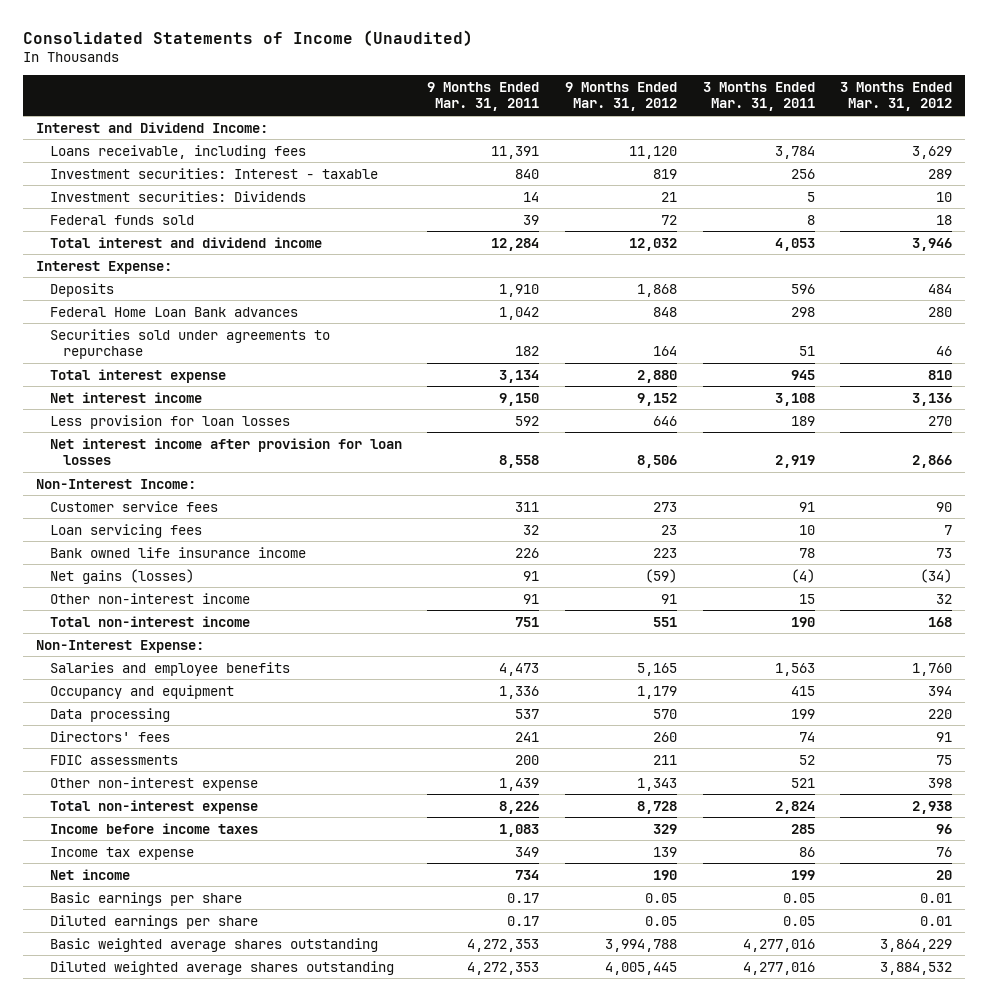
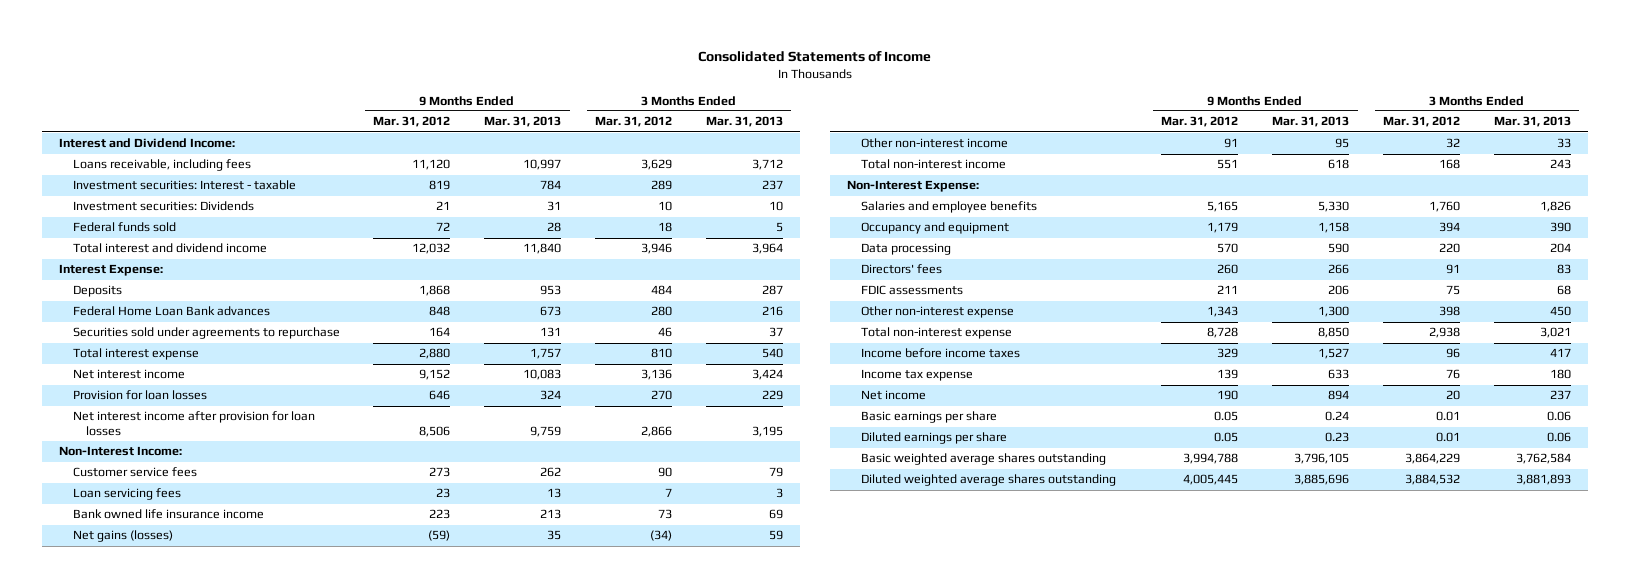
[23,30,474,47] Consolidated Statements of Income (Unaudited) -> [698,51,932,63] Consolidated Statements of Income
[427,81,540,112] 9 Months Ended Mar. 31, 2011 -> none
[702,81,815,112] 3 Months Ended Mar. 31, 2011 -> none
none -> [484,116,562,128] Mar. 31, 2013
none -> [705,116,783,128] Mar. 31, 2013
[49,414,290,429] Less provision for loan losses -> [72,390,207,401] Provision for loan losses

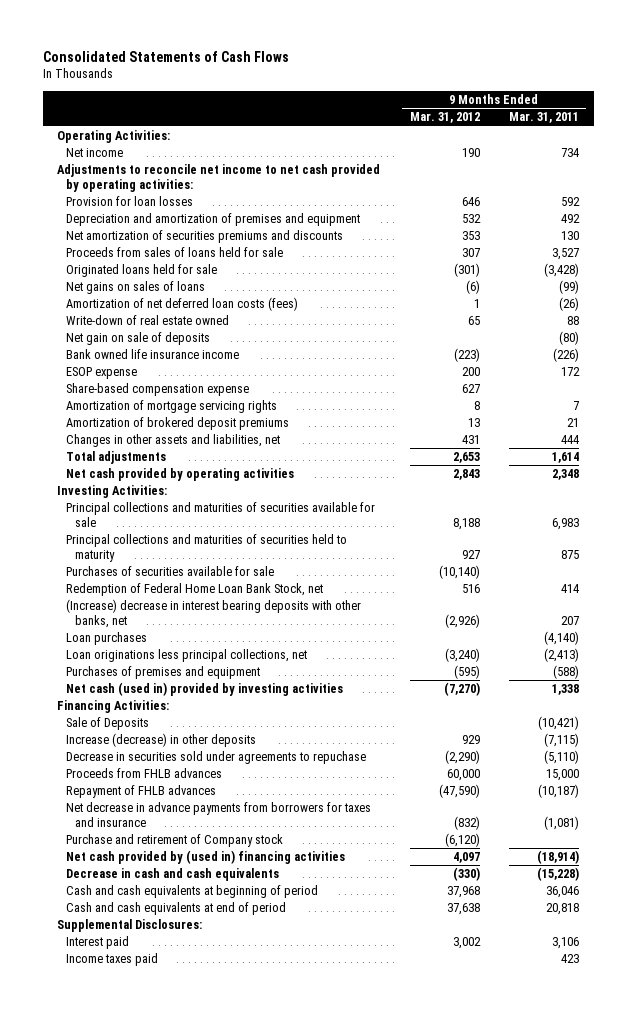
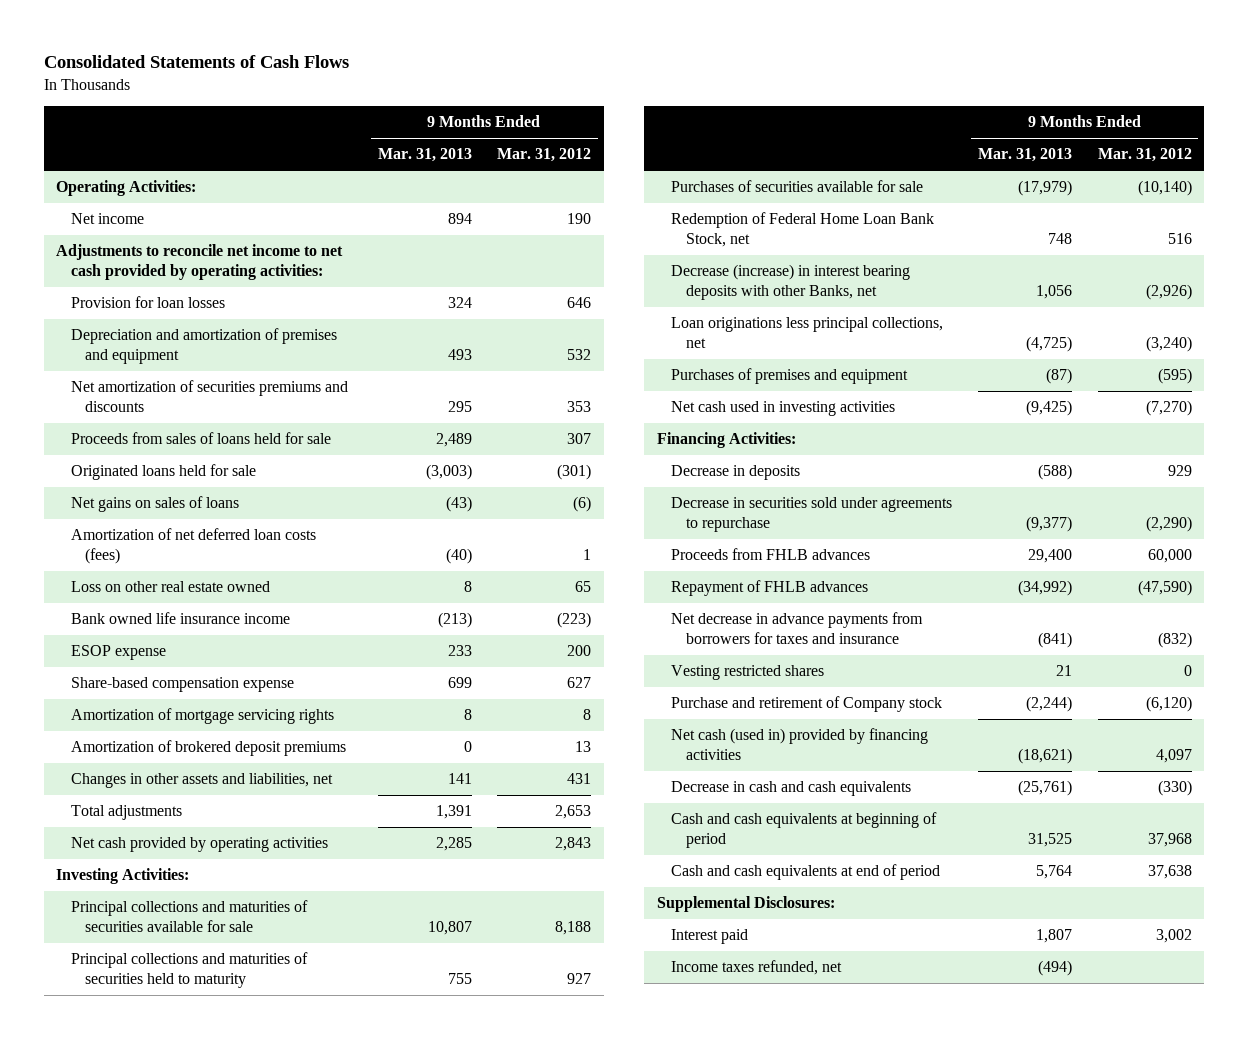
[509,112,580,124] Mar. 31, 2011 -> none
none -> [377,148,472,163] Mar. 31, 2013
[66,332,211,346] Net gain on sale of deposits -> none
[66,315,230,326] Write-down of real estate owned -> [70,581,270,593] Loss on other real estate owned
[66,632,148,646] Loan purchases -> none
[66,599,362,628] (Increase) decrease in interest bearing deposits with other banks, net -> [671,264,911,301] Decrease (increase) in interest bearing deposits with other Banks, net
[66,682,344,697] Net cash (used in) provided by investing activities -> [671,401,896,417] Net cash used in investing activities
[66,717,150,731] Sale of Deposits -> none
[66,733,257,748] Increase (decrease) in other deposits -> [671,465,801,481] Decrease in deposits
[66,751,367,765] Decrease in securities sold under agreements to repuchase -> [671,497,953,533] Decrease in securities sold under agreements to repurchase
none -> [671,665,825,681] Vesting restricted shares
[66,850,346,865] Net cash provided by (used in) financing activities -> [671,728,929,761] Net cash (used in) provided by financing activities
[66,953,159,967] Income taxes paid -> [671,960,843,976] Income taxes refunded, net

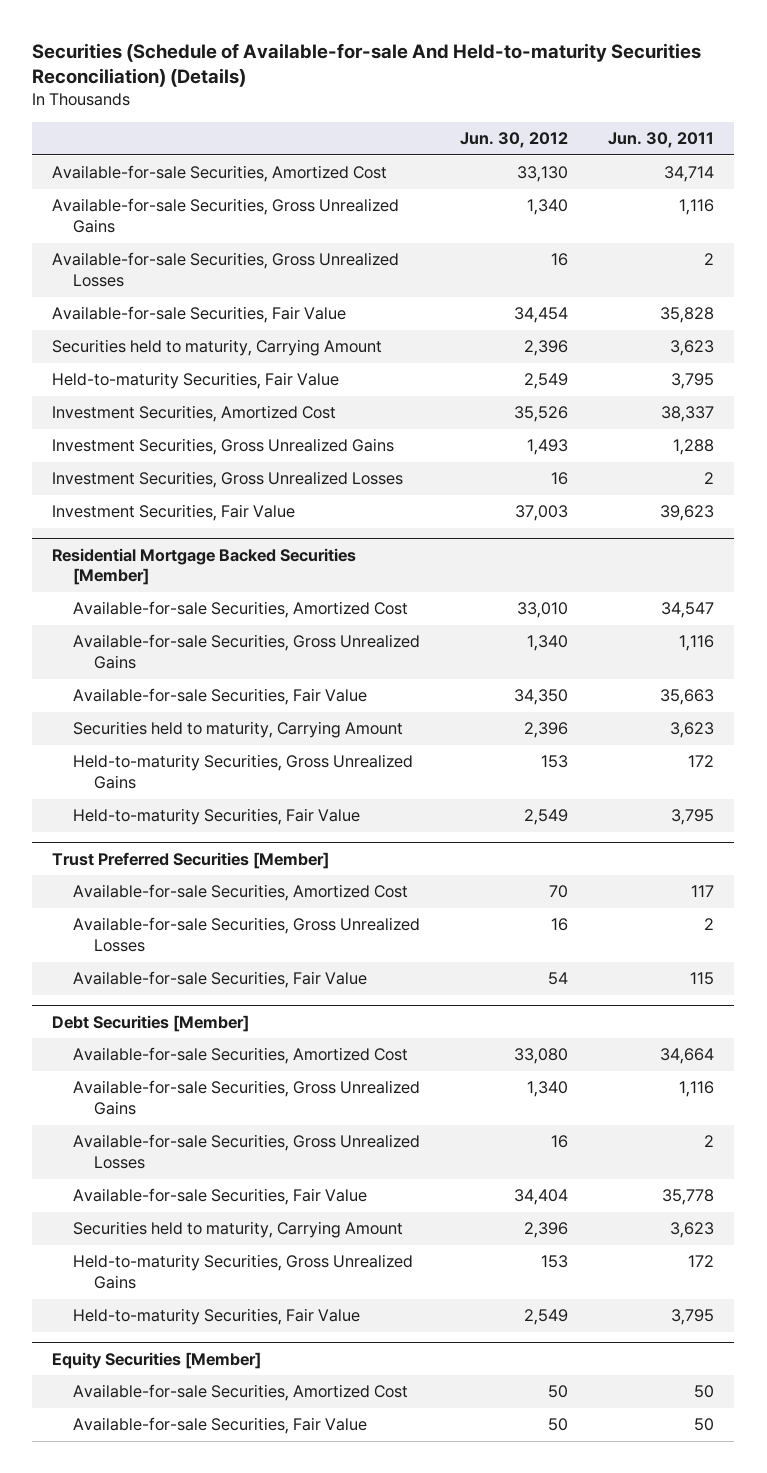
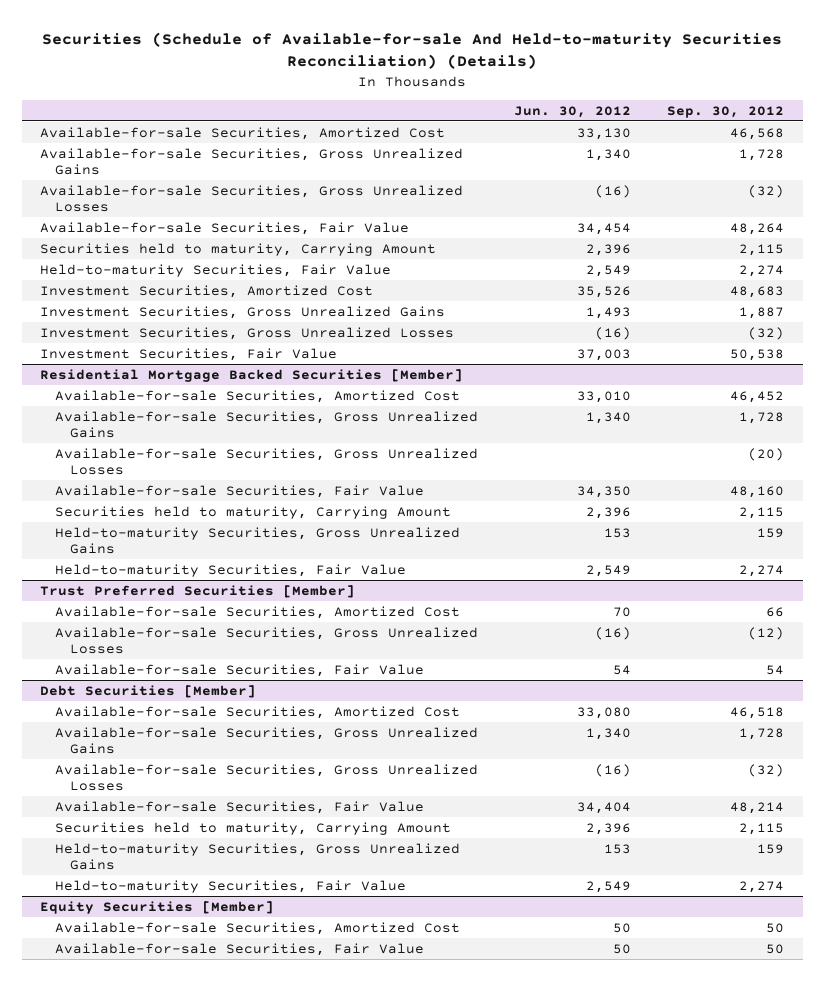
[608,131,715,148] Jun. 30, 2011 -> none
none -> [667,105,785,118] Sep. 30, 2012
[551,253,569,267] 16 -> [595,184,632,198] (16)
[551,472,569,486] 16 -> [595,326,632,340] (16)
none -> [55,447,479,476] Available-for-sale Securities, Gross Unrealized Losses
[551,918,569,932] 16 -> [595,626,632,640] (16)
[551,1135,569,1149] 16 -> [595,763,632,777] (16)

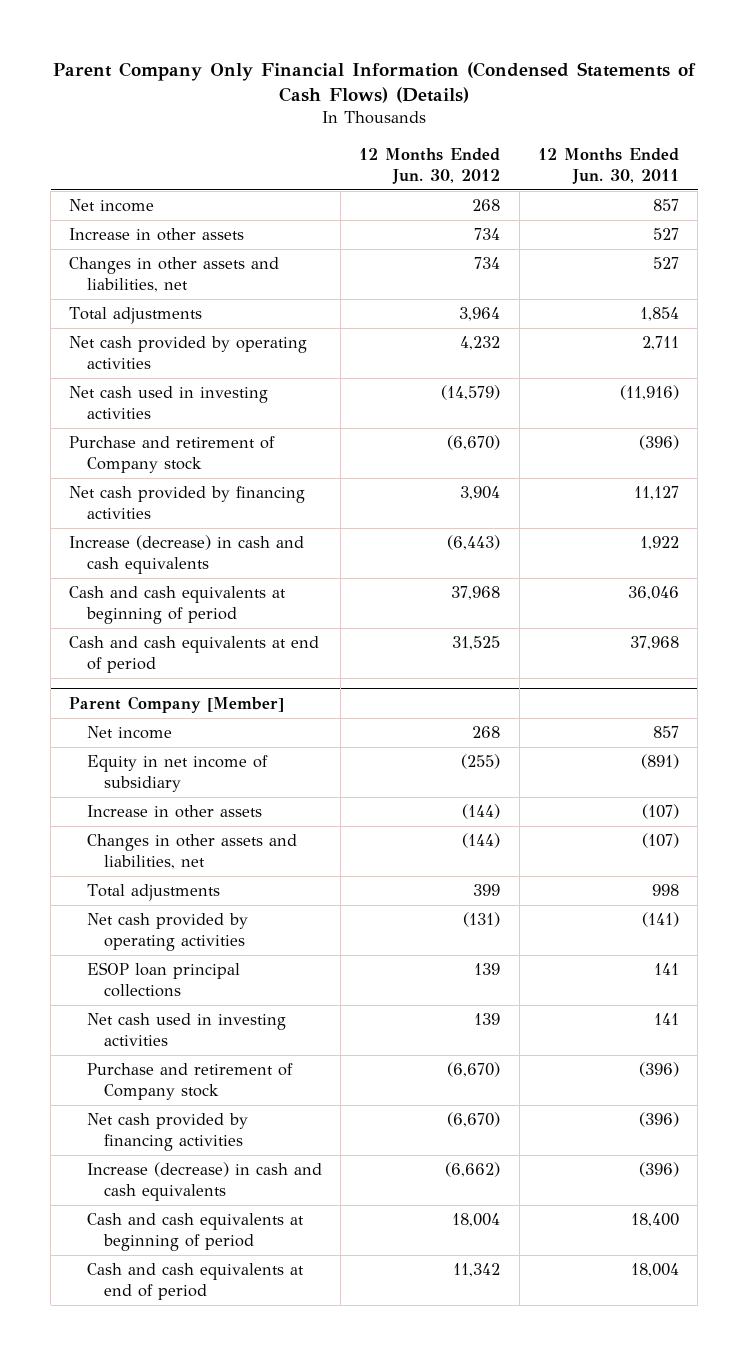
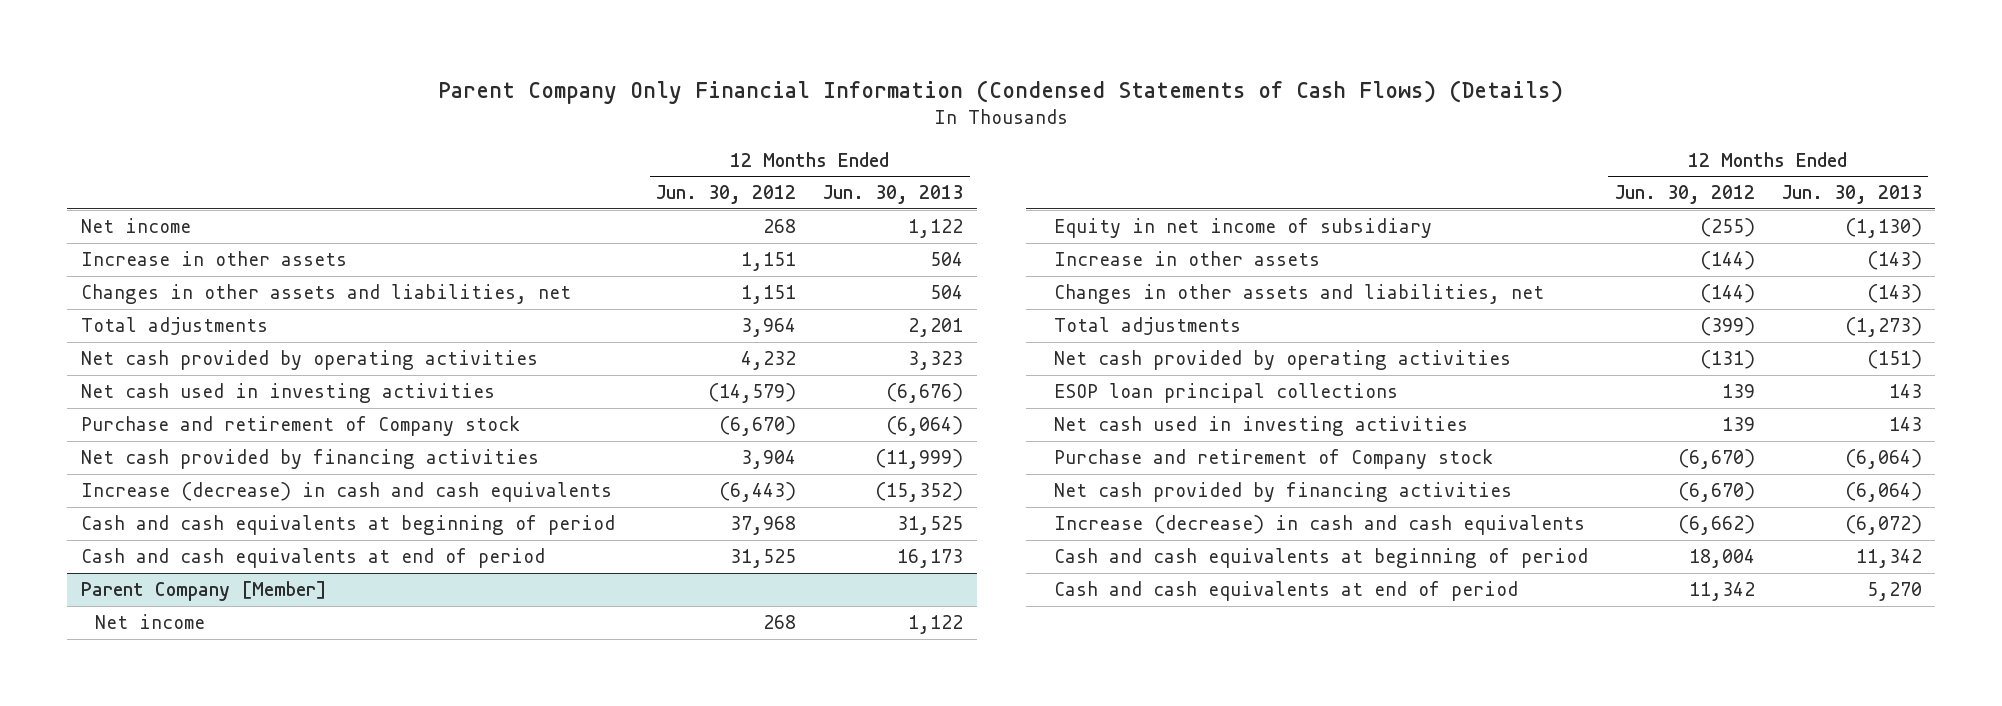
[537,147,679,184] 12 Months Ended Jun. 30, 2011 -> none
none -> [823,185,964,205] Jun. 30, 2013
[474,228,501,241] 734 -> [741,252,797,272] 1,151
[474,257,501,270] 734 -> [741,285,797,305] 1,151
[473,884,501,897] 399 -> [1699,317,1755,337] (399)

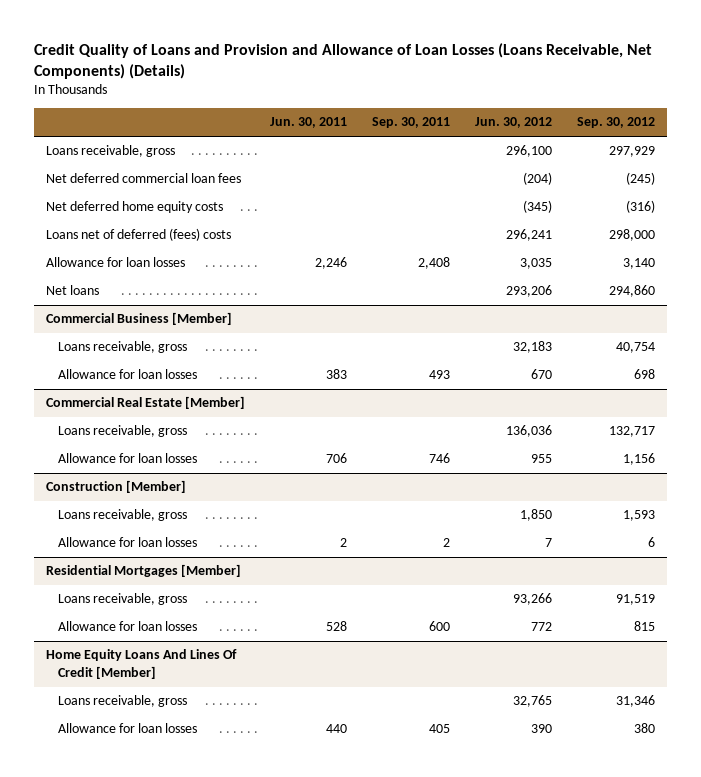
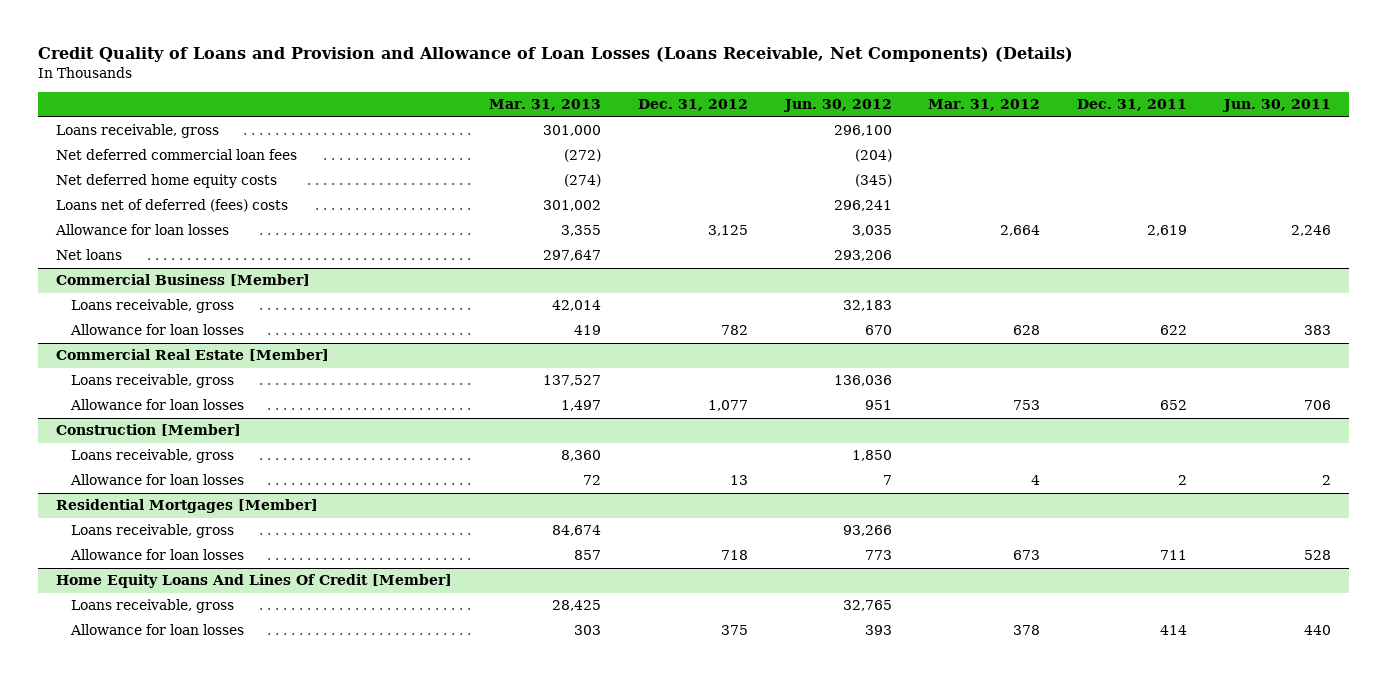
[371,117,450,129] Sep. 30, 2011 -> none
[576,117,655,129] Sep. 30, 2012 -> none
none -> [489,99,602,112] Mar. 31, 2013
none -> [637,99,748,112] Dec. 31, 2012
none -> [928,99,1041,112] Mar. 31, 2012
none -> [1076,99,1187,112] Dec. 31, 2011
[530,454,552,464] 955 -> [864,400,892,411] 951
[530,622,552,632] 772 -> [864,550,892,561] 773
[530,724,552,734] 390 -> [864,625,892,636] 393

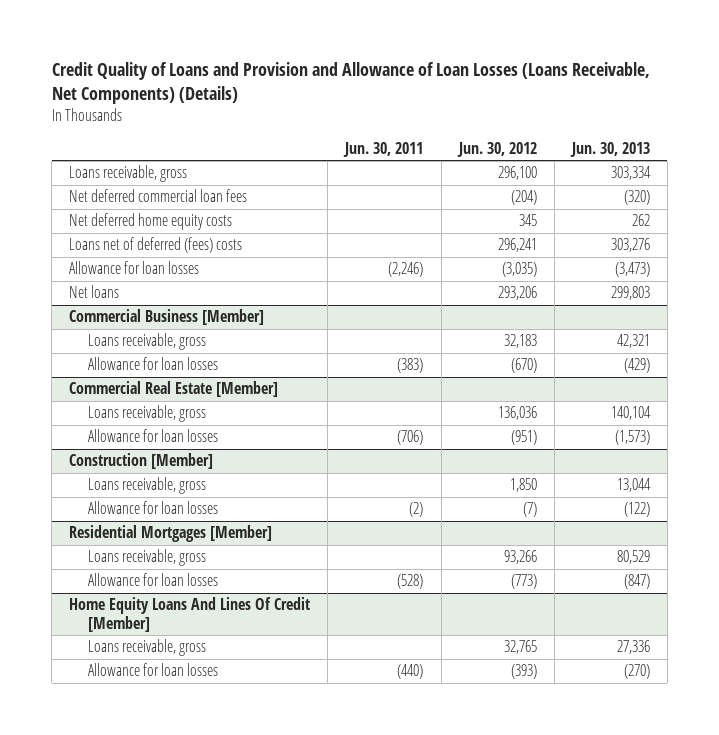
[489,99,602,112] Mar. 31, 2013 -> none
[637,99,748,112] Dec. 31, 2012 -> none
[928,99,1041,112] Mar. 31, 2012 -> none
[1076,99,1187,112] Dec. 31, 2011 -> none
none -> [569,141,650,157] Jun. 30, 2013
[854,174,892,188] (345) -> [518,214,537,227] 345
[851,225,892,237] 3,035 -> [501,262,537,278] (3,035)
[1290,225,1331,237] 2,246 -> [388,262,424,278] (2,246)
[864,325,892,336] 670 -> [510,358,537,374] (670)
[1303,325,1331,336] 383 -> [397,358,424,374] (383)
[864,400,892,411] 951 -> [510,430,537,446] (951)
[1303,400,1331,411] 706 -> [397,430,424,446] (706)
[882,475,892,486] 7 -> [522,502,537,518] (7)
[1321,475,1331,486] 2 -> [409,502,424,518] (2)
[864,550,892,561] 773 -> [510,574,537,590] (773)
[1303,550,1331,561] 528 -> [397,574,424,590] (528)
[864,625,892,636] 393 -> [510,664,537,680] (393)
[1303,625,1331,636] 440 -> [397,664,424,680] (440)

